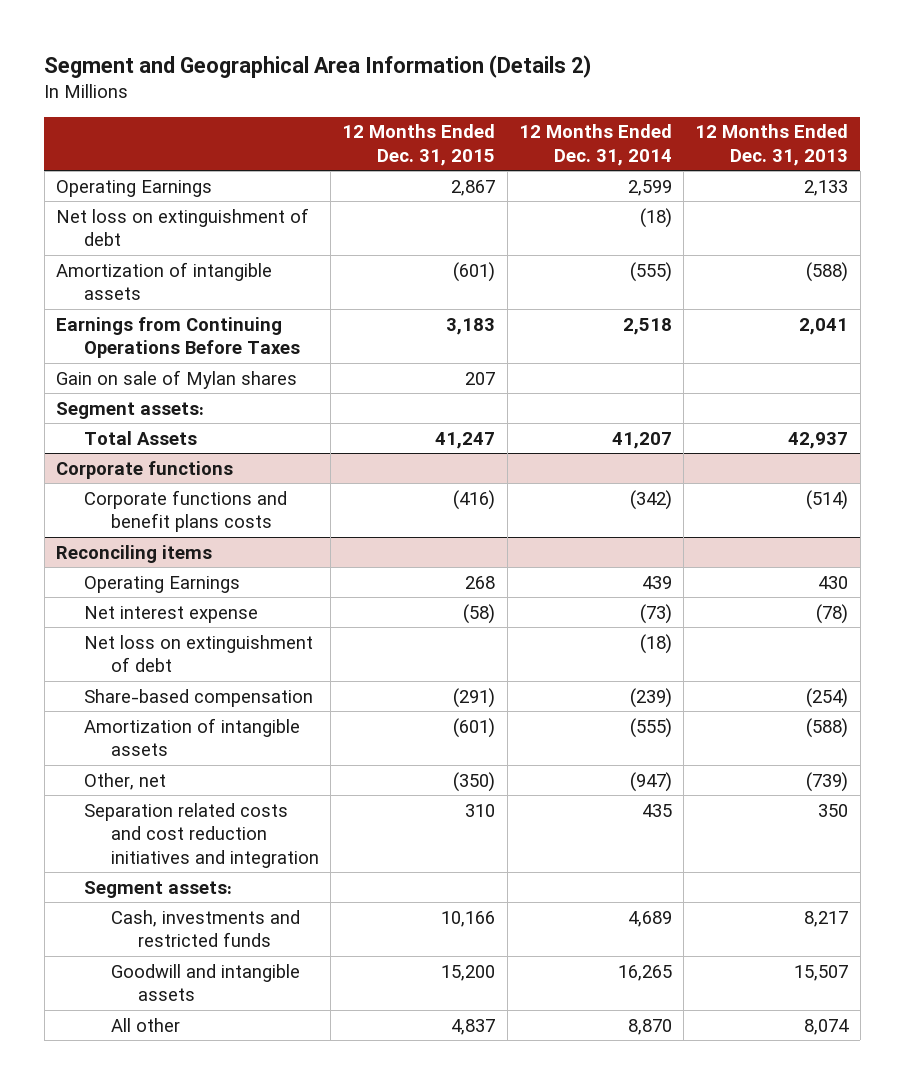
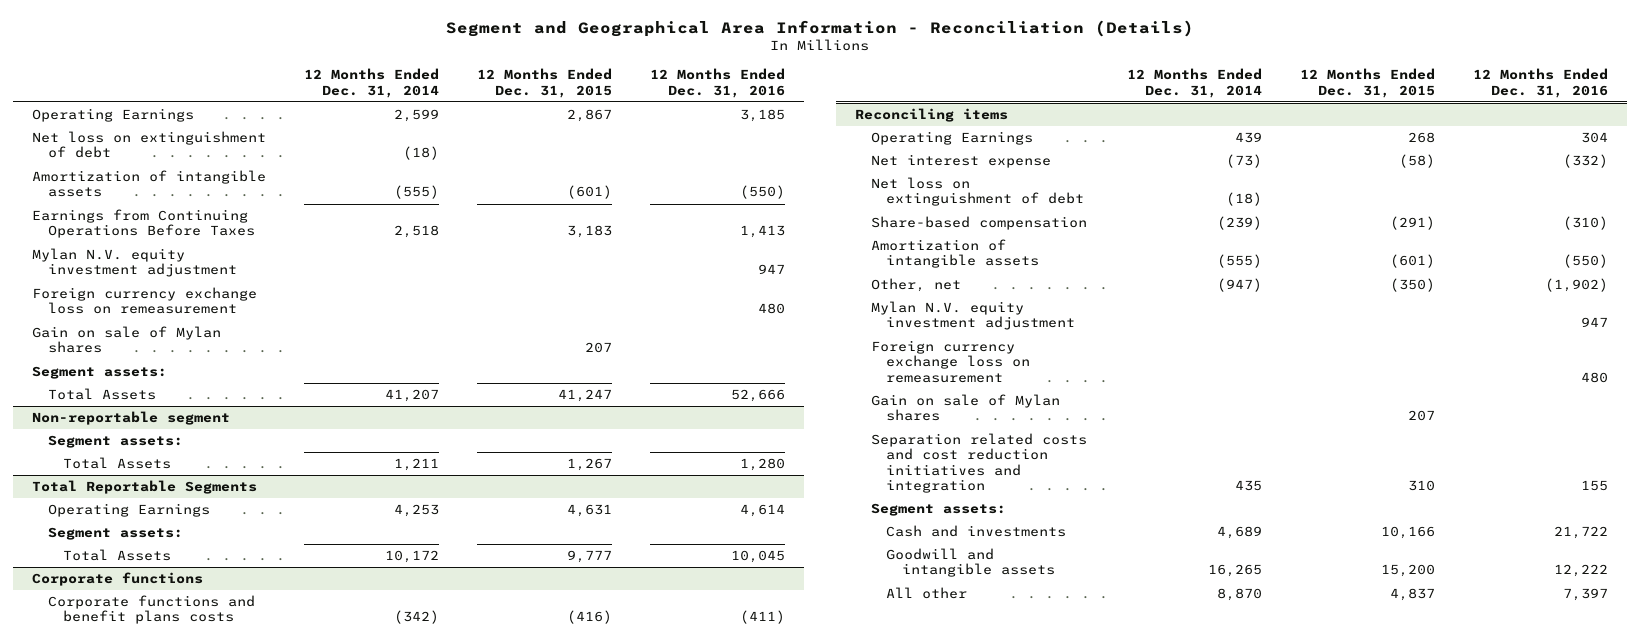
[44,55,592,79] Segment and Geographical Area Information (Details 2) -> [446,20,1195,38] Segment and Geographical Area Information - Reconciliation (Details)
[695,124,849,167] 12 Months Ended Dec. 31, 2013 -> none
none -> [650,68,786,98] 12 Months Ended Dec. 31, 2016
none -> [32,248,237,278] Mylan N.V. equity investment adjustment
none -> [32,287,258,315] Foreign currency exchange loss on remeasurement
none -> [32,411,231,426] Non-reportable segment
none -> [47,435,183,449] Segment assets:
none -> [62,457,171,470] Total Assets
none -> [32,480,258,495] Total Reportable Segments
none -> [47,503,210,518] Operating Earnings
none -> [47,527,183,541] Segment assets:
none -> [62,549,171,562] Total Assets
none -> [870,301,1076,331] Mylan N.V. equity investment adjustment
none -> [870,340,1031,383] Foreign currency exchange loss on remeasurement
none -> [870,394,1060,422] Gain on sale of Mylan shares
[110,909,300,948] Cash, investments and restricted funds -> [886,525,1067,538] Cash and investments

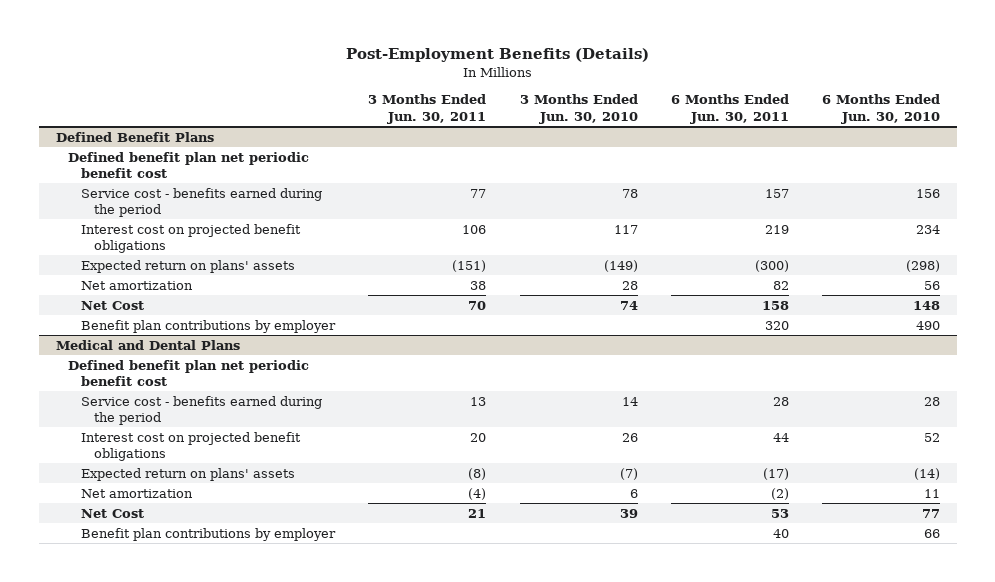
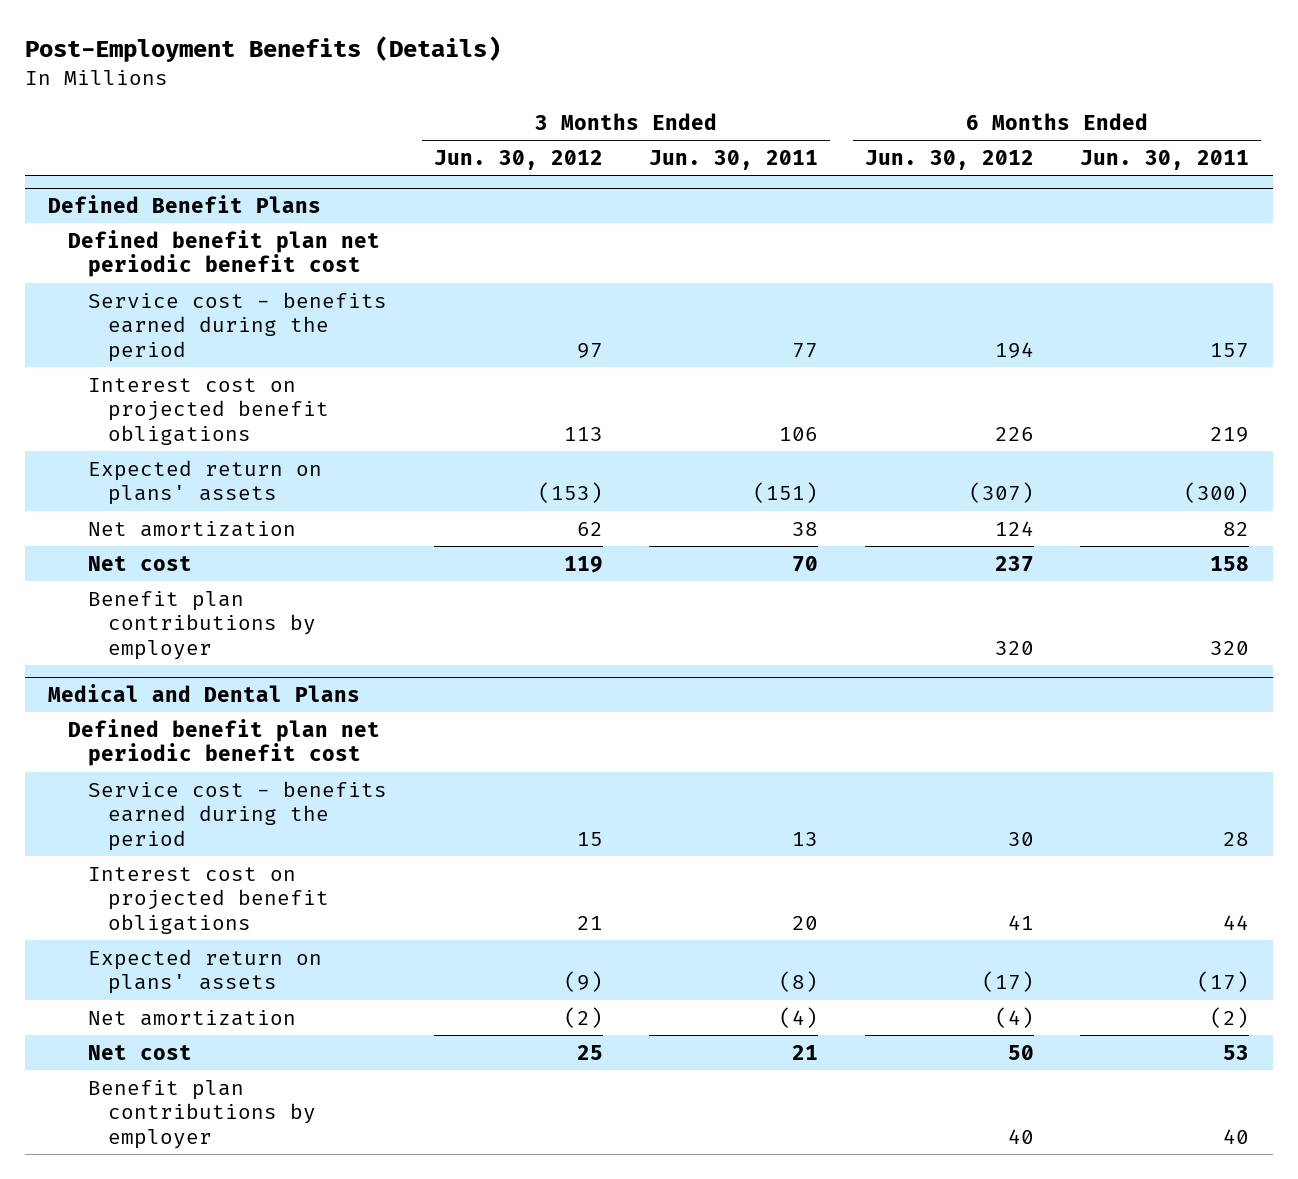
[519,94,638,124] 3 Months Ended Jun. 30, 2010 -> none
[821,94,940,124] 6 Months Ended Jun. 30, 2010 -> none
none -> [433,150,603,171] Jun. 30, 2012
none -> [864,150,1034,171] Jun. 30, 2012
[81,300,145,310] Net Cost -> [88,555,193,571] Net cost
[81,508,145,518] Net Cost -> [88,1044,193,1060] Net cost

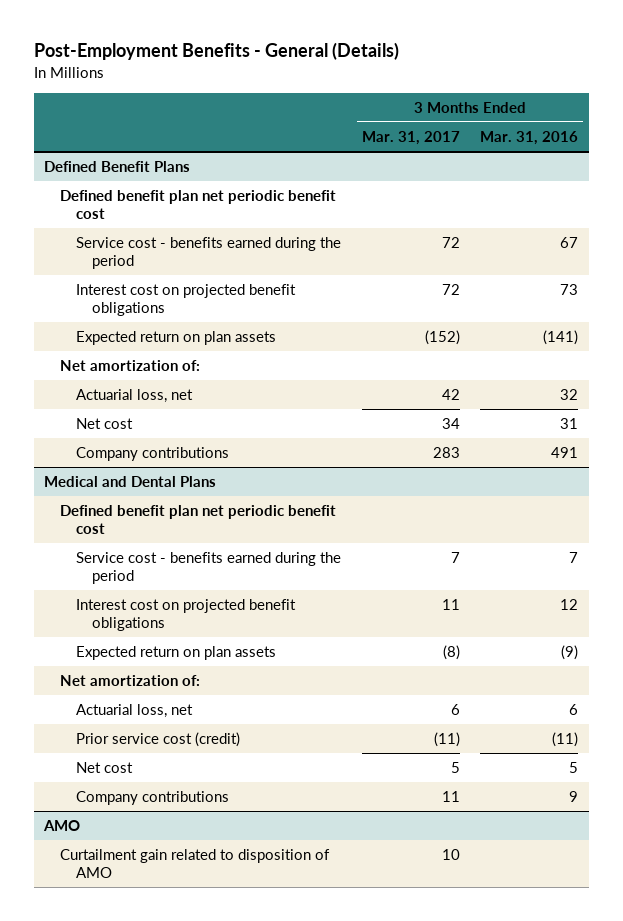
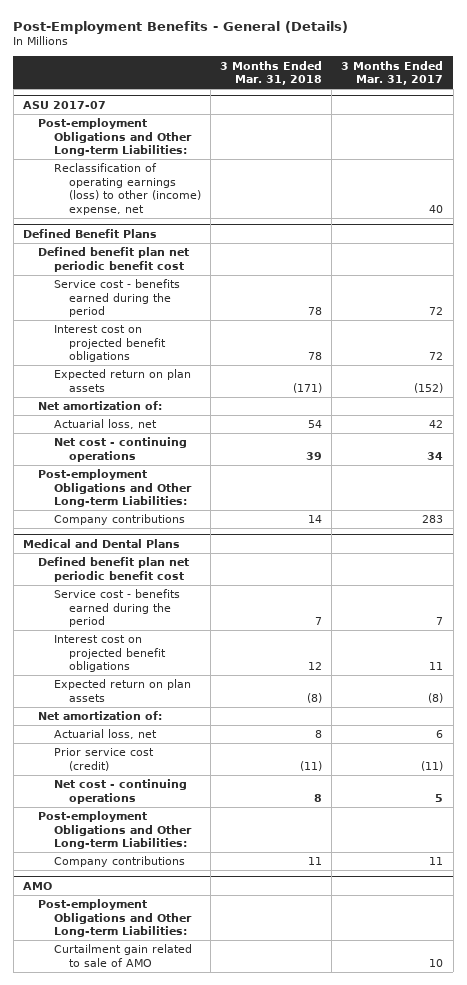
[480,130,579,145] Mar. 31, 2016 -> none
none -> [220,60,323,86] 3 Months Ended Mar. 31, 2018
none -> [23,100,107,109] ASU 2017-07
none -> [38,118,192,157] Post-employment Obligations and Other Long-term Liabilities:
none -> [53,163,201,215] Reclassification of operating earnings (loss) to other (income) expense, net
[76,418,134,430] Net cost -> [53,437,187,462] Net cost - continuing operations
none -> [38,469,192,508] Post-employment Obligations and Other Long-term Liabilities:
[76,762,134,774] Net cost -> [53,779,187,804] Net cost - continuing operations
none -> [38,811,192,850] Post-employment Obligations and Other Long-term Liabilities:
none -> [38,899,192,938] Post-employment Obligations and Other Long-term Liabilities:
[60,849,331,879] Curtailment gain related to disposition of AMO -> [53,944,192,967] Curtailment gain related to sale of AMO

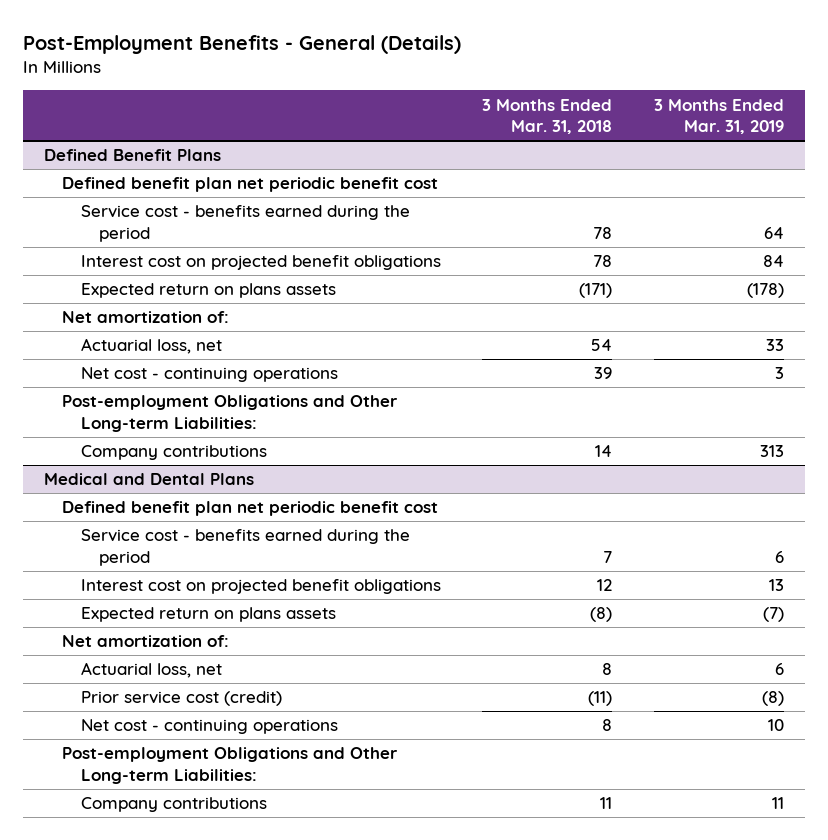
[341,60,444,86] 3 Months Ended Mar. 31, 2017 -> none
none -> [653,98,784,135] 3 Months Ended Mar. 31, 2019
[23,100,107,109] ASU 2017-07 -> none
[38,118,192,157] Post-employment Obligations and Other Long-term Liabilities: -> none
[53,163,201,215] Reclassification of operating earnings (loss) to other (income) expense, net -> none
[53,369,191,392] Expected return on plan assets -> [80,283,336,299] Expected return on plans assets
[53,679,191,702] Expected return on plan assets -> [80,607,336,623] Expected return on plans assets
[23,881,53,890] AMO -> none
[38,899,192,938] Post-employment Obligations and Other Long-term Liabilities: -> none
[53,944,192,967] Curtailment gain related to sale of AMO -> none

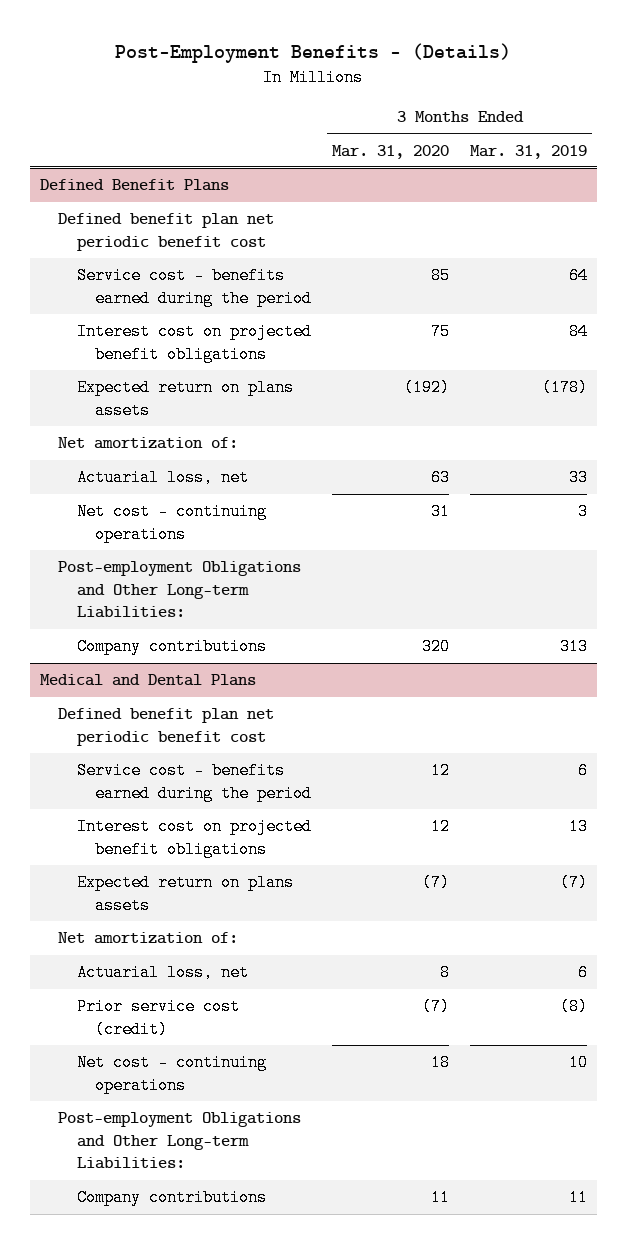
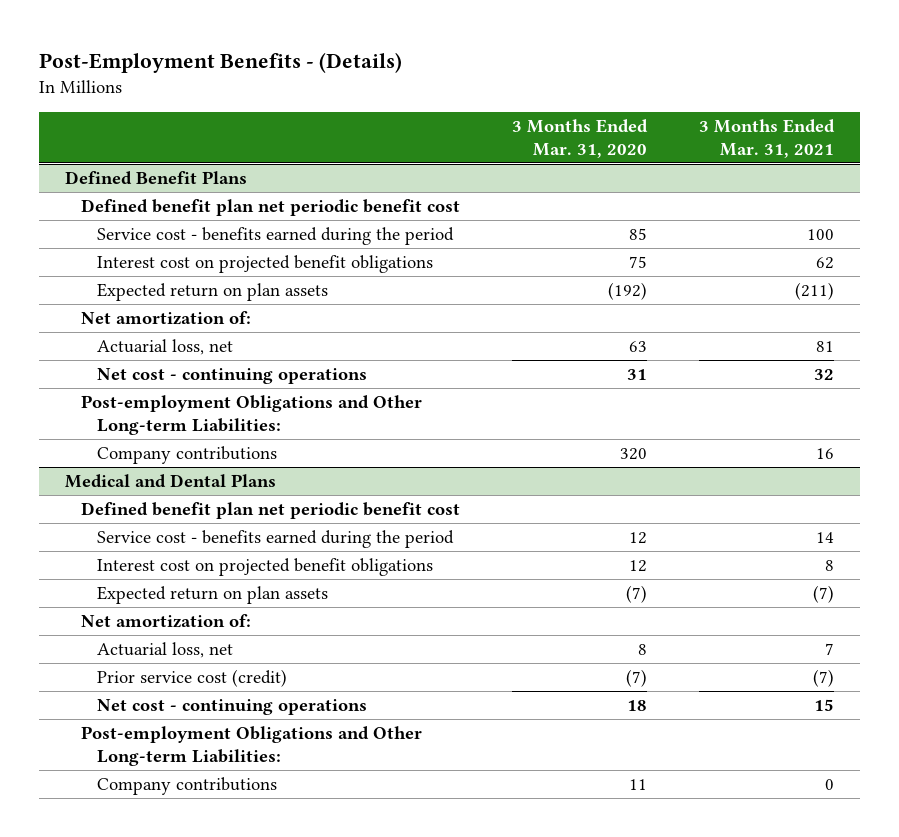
[469,144,587,159] Mar. 31, 2019 -> none
none -> [698,119,835,158] 3 Months Ended Mar. 31, 2021
[76,379,294,419] Expected return on plans assets -> [96,283,328,302] Expected return on plan assets
[76,874,294,914] Expected return on plans assets -> [96,586,328,605] Expected return on plan assets

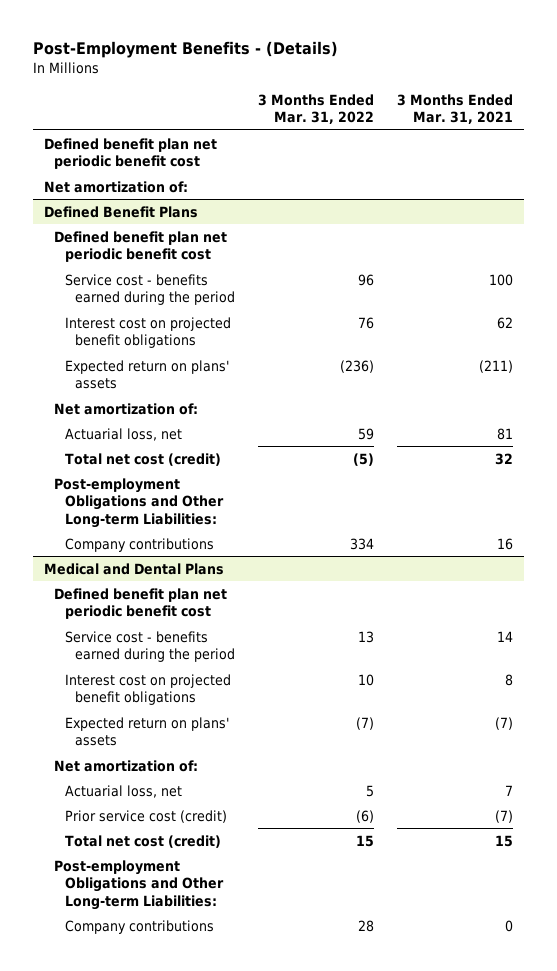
[511,119,648,158] 3 Months Ended Mar. 31, 2020 -> none
none -> [258,93,375,124] 3 Months Ended Mar. 31, 2022
none -> [44,137,218,170] Defined benefit plan net periodic benefit cost
none -> [44,180,189,193] Net amortization of:
[96,283,328,302] Expected return on plan assets -> [64,359,229,390] Expected return on plans' assets
[96,368,367,385] Net cost - continuing operations -> [64,452,221,466] Total net cost (credit)
[96,586,328,605] Expected return on plan assets -> [64,716,229,747] Expected return on plans' assets
[96,699,367,716] Net cost - continuing operations -> [64,834,221,848] Total net cost (credit)

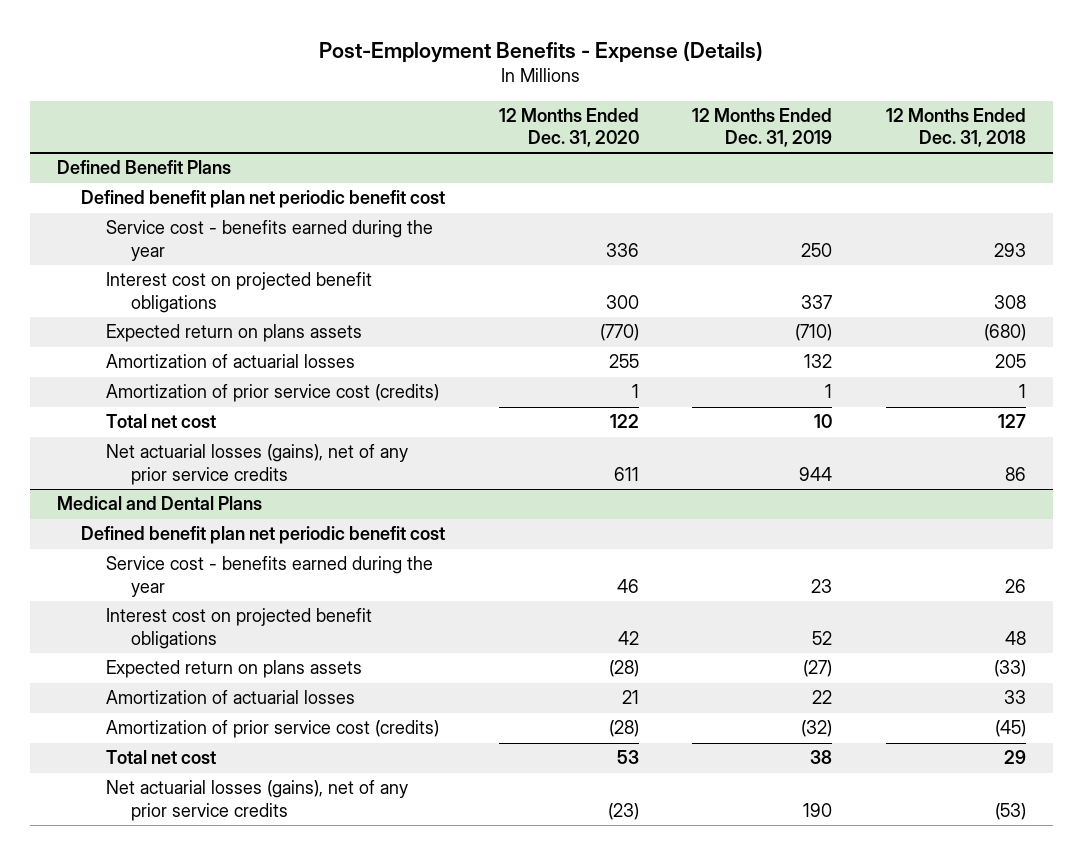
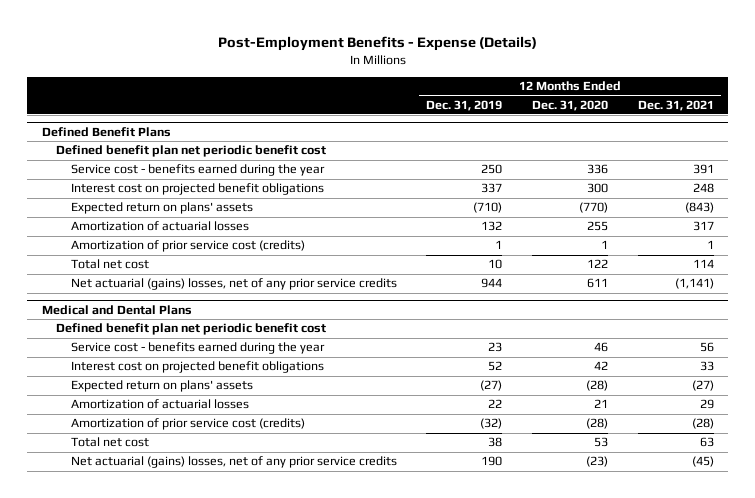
[885,107,1026,148] 12 Months Ended Dec. 31, 2018 -> none
none -> [637,99,714,111] Dec. 31, 2021
[106,324,363,343] Expected return on plans assets -> [70,202,253,215] Expected return on plans' assets
[106,444,409,485] Net actuarial losses (gains), net of any prior service credits -> [70,278,397,291] Net actuarial (gains) losses, net of any prior service credits
[106,660,363,679] Expected return on plans assets -> [70,380,253,393] Expected return on plans' assets
[106,780,409,821] Net actuarial losses (gains), net of any prior service credits -> [70,456,397,469] Net actuarial (gains) losses, net of any prior service credits

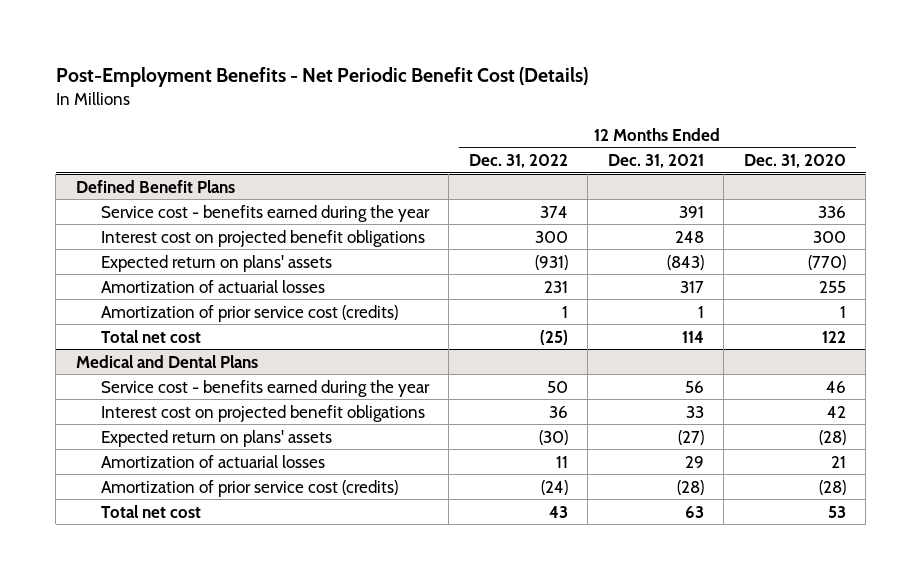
[217,35,537,51] Post-Employment Benefits - Expense (Details) -> [55,67,588,88] Post-Employment Benefits - Net Periodic Benefit Cost (Details)
[426,99,503,111] Dec. 31, 2019 -> none
none -> [468,153,568,168] Dec. 31, 2022
[56,145,327,158] Defined benefit plan net periodic benefit cost -> none
[70,278,397,291] Net actuarial (gains) losses, net of any prior service credits -> none
[56,323,327,336] Defined benefit plan net periodic benefit cost -> none
[70,456,397,469] Net actuarial (gains) losses, net of any prior service credits -> none

